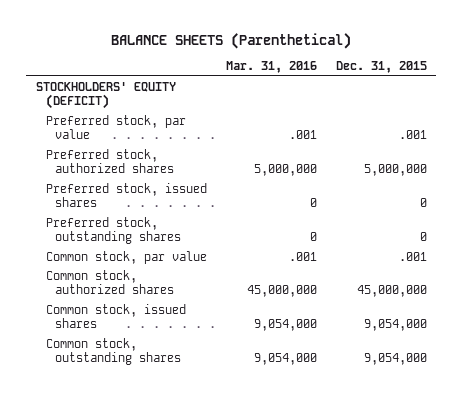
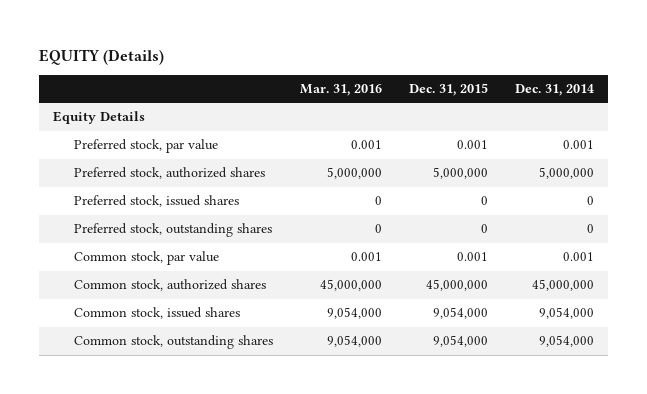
[111,32,352,49] BALANCE SHEETS (Parenthetical) -> [39,48,165,65] EQUITY (Details)
none -> [514,84,594,97] Dec. 31, 2014
[35,81,176,110] STOCKHOLDERS' EQUITY (DEFICIT) -> none
none -> [52,111,145,125] Equity Details
[288,130,317,140] .001 -> [350,140,382,150] 0.001
[398,130,427,140] .001 -> [456,140,488,150] 0.001
[288,251,317,261] .001 -> [350,252,382,262] 0.001
[398,251,427,261] .001 -> [456,252,488,262] 0.001

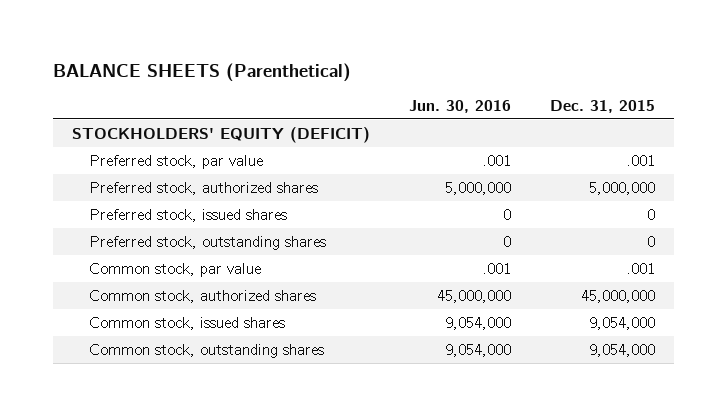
[39,48,165,65] EQUITY (Details) -> [52,62,351,82] BALANCE SHEETS (Parenthetical)
[299,84,382,97] Mar. 31, 2016 -> none
[514,84,594,97] Dec. 31, 2014 -> none
none -> [409,99,512,113] Jun. 30, 2016
[52,111,145,125] Equity Details -> none
none -> [72,126,371,143] STOCKHOLDERS' EQUITY (DEFICIT)
[456,140,488,150] 0.001 -> [625,154,655,166] .001
[456,252,488,262] 0.001 -> [625,262,655,274] .001

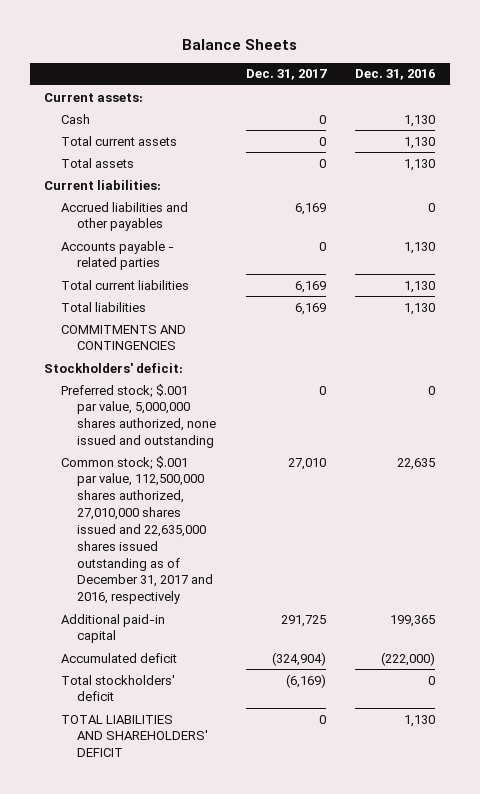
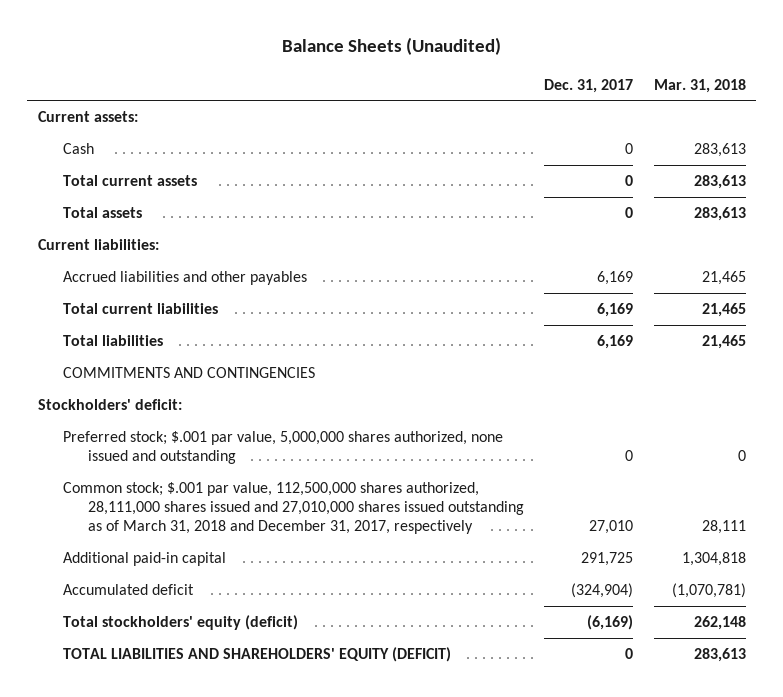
[181,38,297,50] Balance Sheets -> [281,37,501,56] Balance Sheets (Unaudited)
[355,69,436,81] Dec. 31, 2016 -> none
none -> [653,78,746,93] Mar. 31, 2018
[60,240,174,271] Accounts payable - related parties -> none
[60,455,213,605] Common stock; $.001 par value, 112,500,000 shares authorized, 27,010,000 shares issued and 22,635,000 shares issued outstanding as of December 31, 2017 and 2016, respectively -> [62,482,524,535] Common stock; $.001 par value, 112,500,000 shares authorized, 28,111,000 shares issued and 27,010,000 shares issued outstanding as of March 31, 2018 and December 31, 2017, respectively
[60,674,175,702] Total stockholders' deficit -> [62,615,298,631] Total stockholders' equity (deficit)
[60,714,208,758] TOTAL LIABILITIES AND SHAREHOLDERS' DEFICIT -> [62,647,451,663] TOTAL LIABILITIES AND SHAREHOLDERS' EQUITY (DEFICIT)

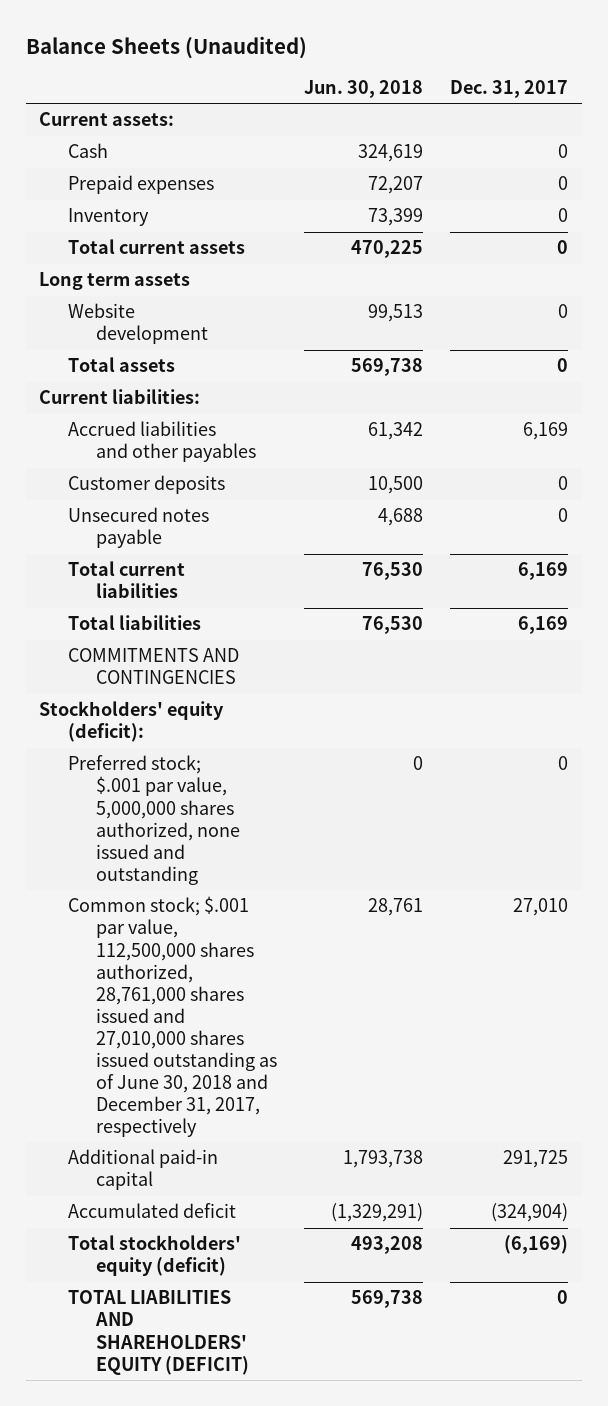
[653,78,746,93] Mar. 31, 2018 -> none
none -> [304,80,424,99] Jun. 30, 2018
none -> [67,175,214,195] Prepaid expenses
none -> [67,208,149,227] Inventory
none -> [39,272,191,291] Long term assets
none -> [67,303,208,345] Website development
none -> [67,475,225,495] Customer deposits
none -> [67,507,209,549] Unsecured notes payable
[37,399,182,411] Stockholders' deficit: -> [39,701,225,743] Stockholders' equity (deficit):
[62,482,524,535] Common stock; $.001 par value, 112,500,000 shares authorized, 28,111,000 shares issued and 27,010,000 shares issued outstanding as of March 31, 2018 and December 31, 2017, respectively -> [67,896,277,1138] Common stock; $.001 par value, 112,500,000 shares authorized, 28,761,000 shares issued and 27,010,000 shares issued outstanding as of June 30, 2018 and December 31, 2017, respectively

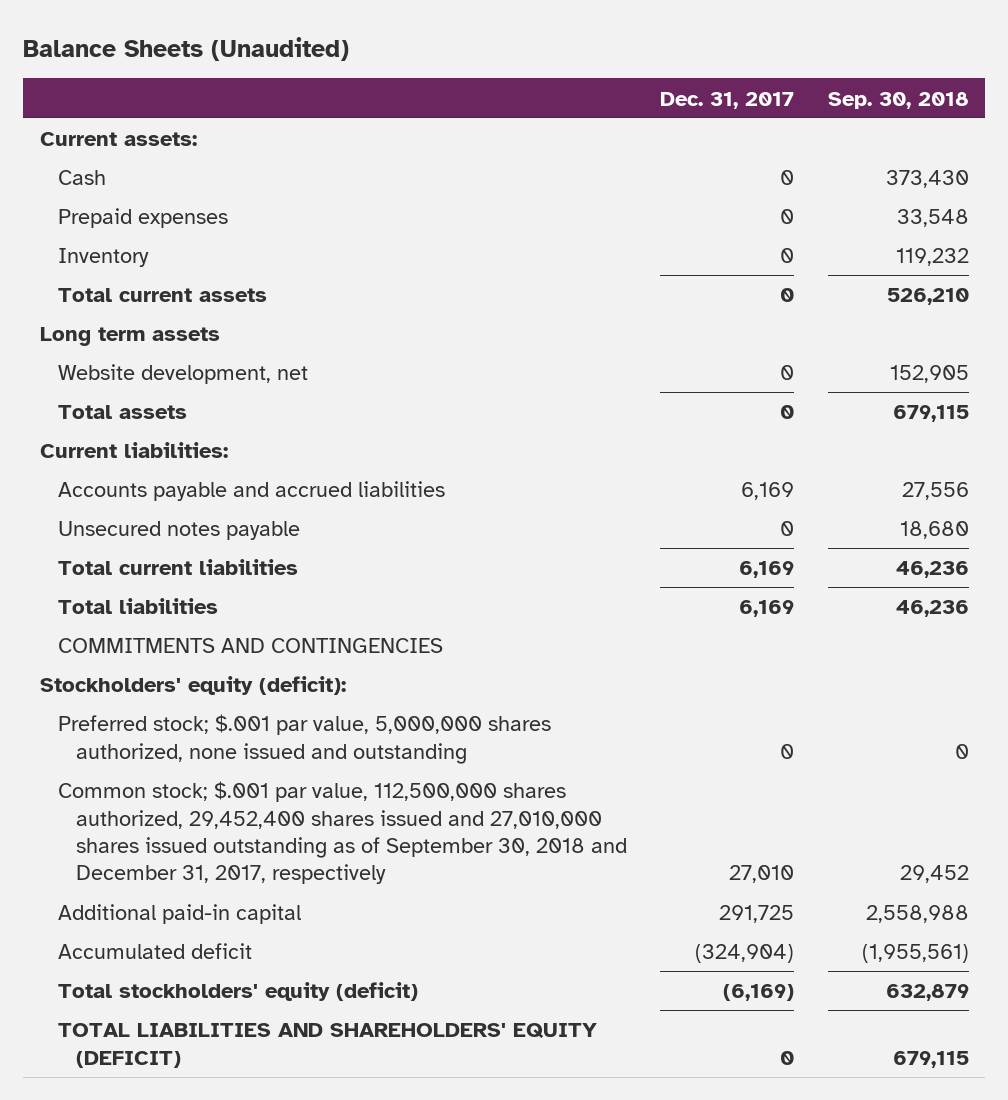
[304,80,424,99] Jun. 30, 2018 -> none
none -> [827,91,969,109] Sep. 30, 2018
[67,303,208,345] Website development -> [58,364,309,385] Website development, net
[67,475,225,495] Customer deposits -> none
[67,421,256,463] Accrued liabilities and other payables -> [58,481,446,502] Accounts payable and accrued liabilities
[67,896,277,1138] Common stock; $.001 par value, 112,500,000 shares authorized, 28,761,000 shares issued and 27,010,000 shares issued outstanding as of June 30, 2018 and December 31, 2017, respectively -> [58,781,628,885] Common stock; $.001 par value, 112,500,000 shares authorized, 29,452,400 shares issued and 27,010,000 shares issued outstanding as of September 30, 2018 and December 31, 2017, respectively

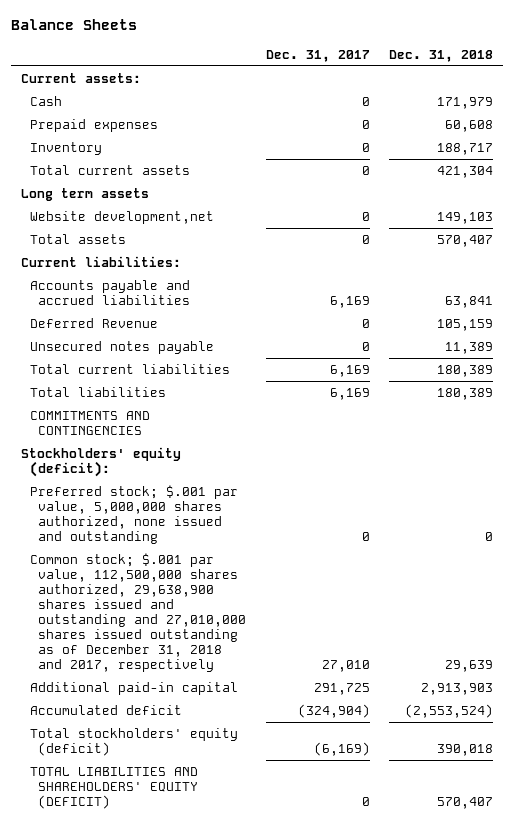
[23,36,350,61] Balance Sheets (Unaudited) -> [11,19,138,31] Balance Sheets
[827,91,969,109] Sep. 30, 2018 -> none
none -> [388,49,493,62] Dec. 31, 2018
[58,364,309,385] Website development, net -> [29,210,214,224] Website development,net
none -> [29,317,158,328] Deferred Revenue
[58,781,628,885] Common stock; $.001 par value, 112,500,000 shares authorized, 29,452,400 shares issued and 27,010,000 shares issued outstanding as of September 30, 2018 and December 31, 2017, respectively -> [29,552,247,673] Common stock; $.001 par value, 112,500,000 shares authorized, 29,638,900 shares issued and outstanding and 27,010,000 shares issued outstanding as of December 31, 2018 and 2017, respectively

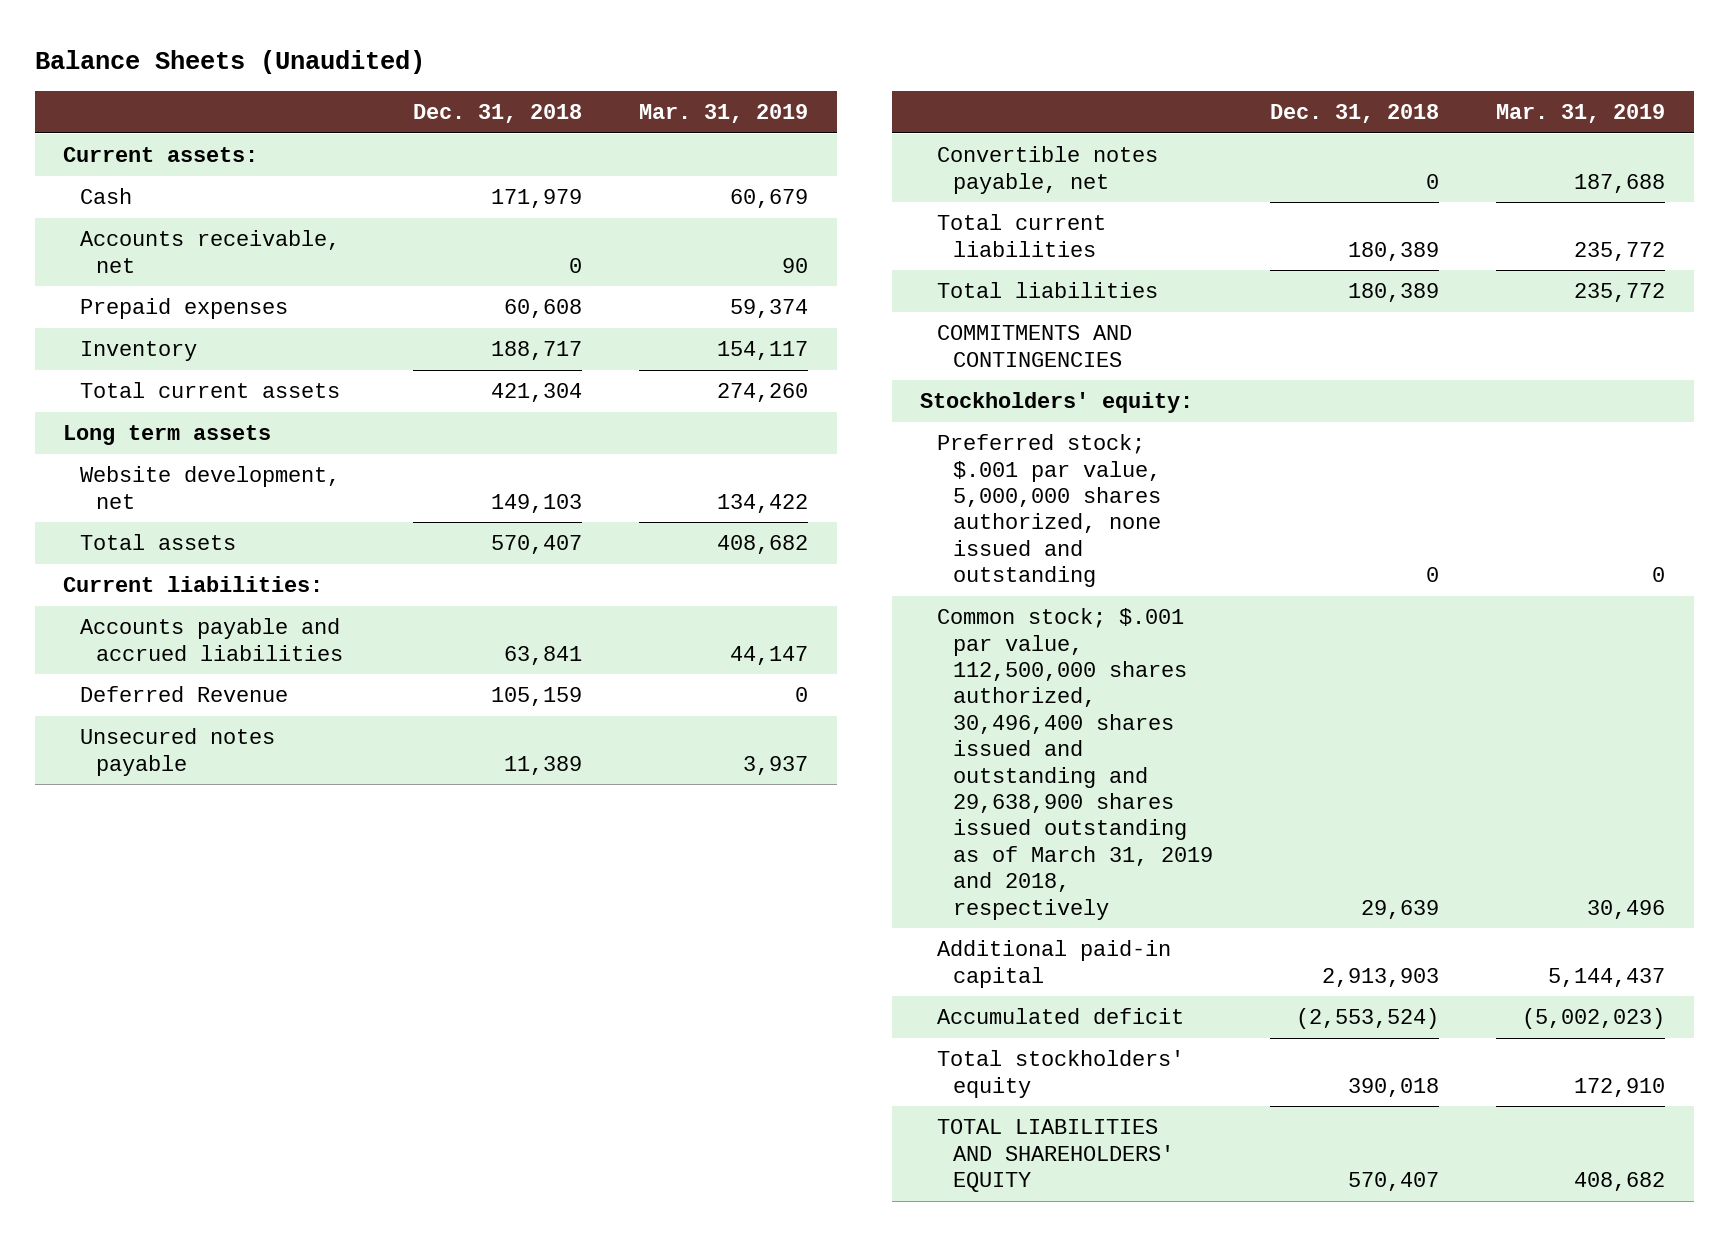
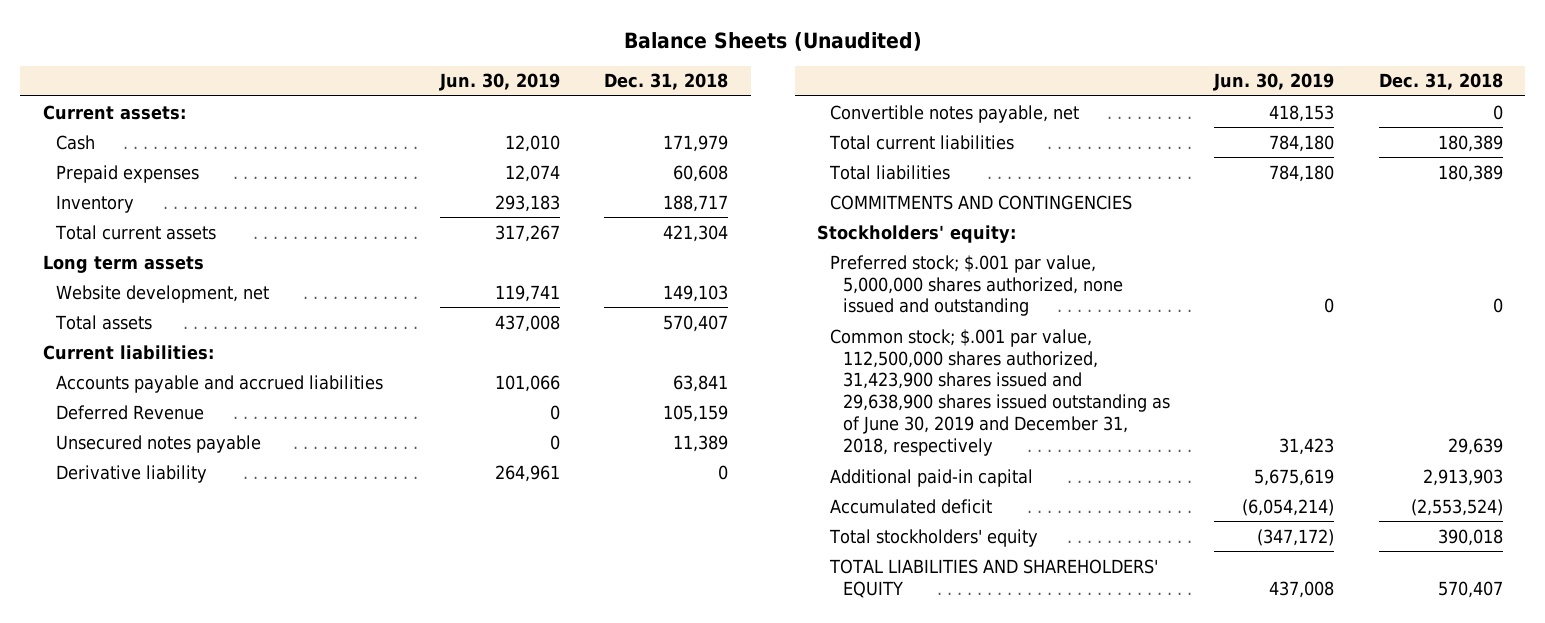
[639,103,809,123] Mar. 31, 2019 -> none
none -> [438,73,560,92] Jun. 30, 2019
[79,230,340,273] Accounts receivable, net -> none
none -> [55,464,207,483] Derivative liability
[936,608,1214,920] Common stock; $.001 par value, 112,500,000 shares authorized, 30,496,400 shares issued and outstanding and 29,638,900 shares issued outstanding as of March 31, 2019 and 2018, respectively -> [829,328,1170,456] Common stock; $.001 par value, 112,500,000 shares authorized, 31,423,900 shares issued and 29,638,900 shares issued outstanding as of June 30, 2019 and December 31, 2018, respectively

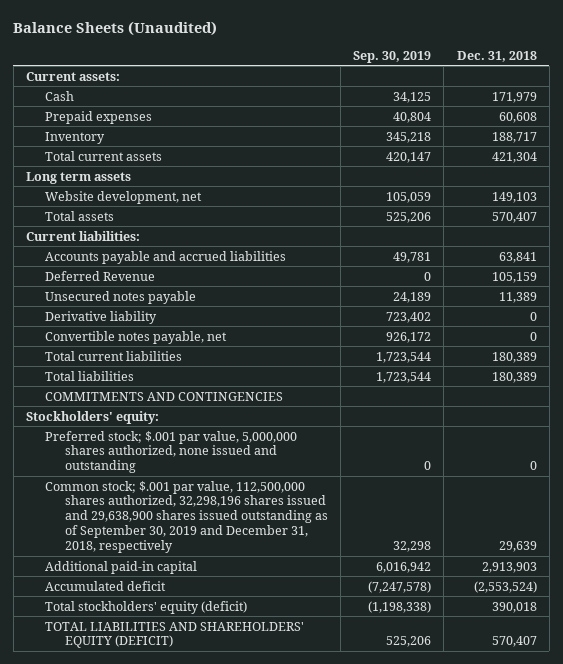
[438,73,560,92] Jun. 30, 2019 -> none
none -> [353,50,432,63] Sep. 30, 2019
[829,328,1170,456] Common stock; $.001 par value, 112,500,000 shares authorized, 31,423,900 shares issued and 29,638,900 shares issued outstanding as of June 30, 2019 and December 31, 2018, respectively -> [45,480,328,554] Common stock; $.001 par value, 112,500,000 shares authorized, 32,298,196 shares issued and 29,638,900 shares issued outstanding as of September 30, 2019 and December 31, 2018, respectively
[828,528,1038,547] Total stockholders' equity -> [45,600,248,614] Total stockholders' equity (deficit)
[828,558,1158,598] TOTAL LIABILITIES AND SHAREHOLDERS' EQUITY -> [45,621,305,649] TOTAL LIABILITIES AND SHAREHOLDERS' EQUITY (DEFICIT)

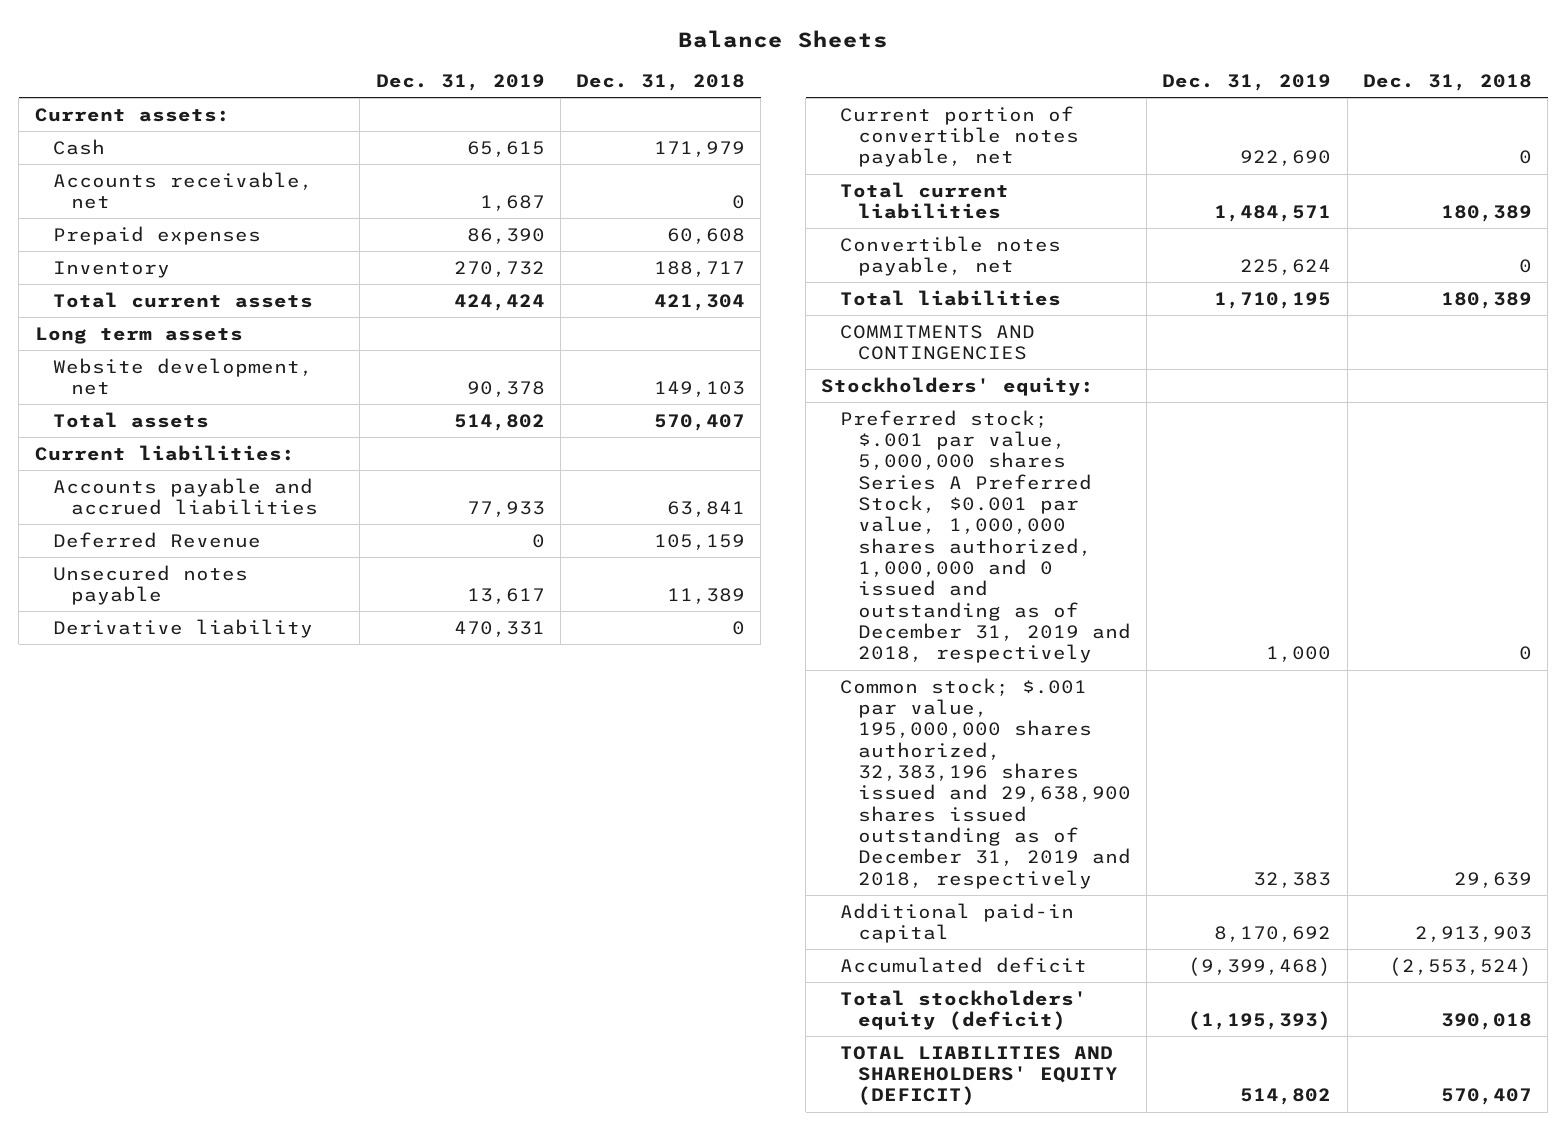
[13,20,218,36] Balance Sheets (Unaudited) -> [678,29,889,48] Balance Sheets
[353,50,432,63] Sep. 30, 2019 -> none
none -> [375,74,545,92] Dec. 31, 2019
none -> [52,171,313,210] Accounts receivable, net
none -> [839,105,1079,168] Current portion of convertible notes payable, net
[45,330,228,344] Convertible notes payable, net -> [839,235,1061,277] Convertible notes payable, net
[45,430,298,474] Preferred stock; $.001 par value, 5,000,000 shares authorized, none issued and outstanding -> [839,409,1131,664] Preferred stock; $.001 par value, 5,000,000 shares Series A Preferred Stock, $0.001 par value, 1,000,000 shares authorized, 1,000,000 and 0 issued and outstanding as of December 31, 2019 and 2018, respectively
[45,480,328,554] Common stock; $.001 par value, 112,500,000 shares authorized, 32,298,196 shares issued and 29,638,900 shares issued outstanding as of September 30, 2019 and December 31, 2018, respectively -> [839,677,1131,889] Common stock; $.001 par value, 195,000,000 shares authorized, 32,383,196 shares issued and 29,638,900 shares issued outstanding as of December 31, 2019 and 2018, respectively

